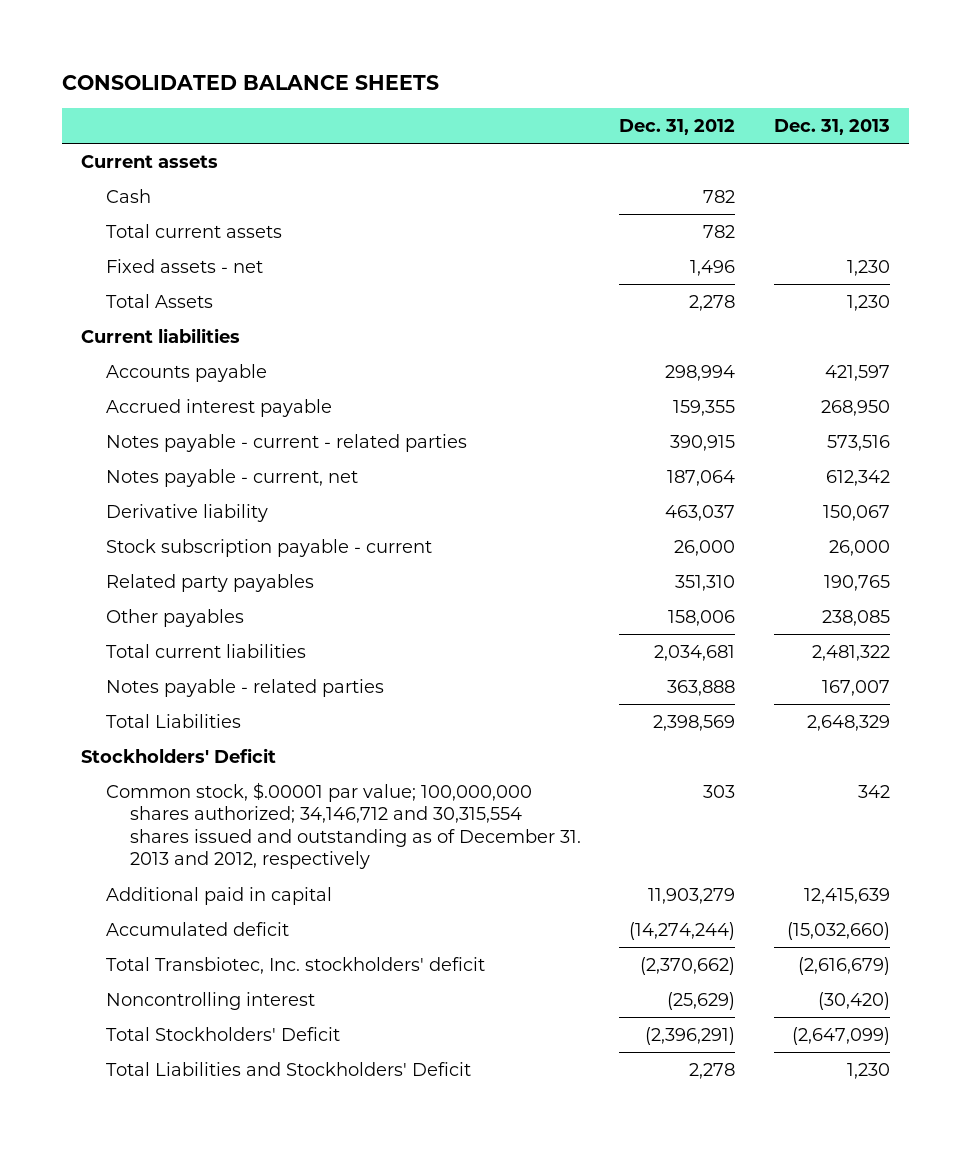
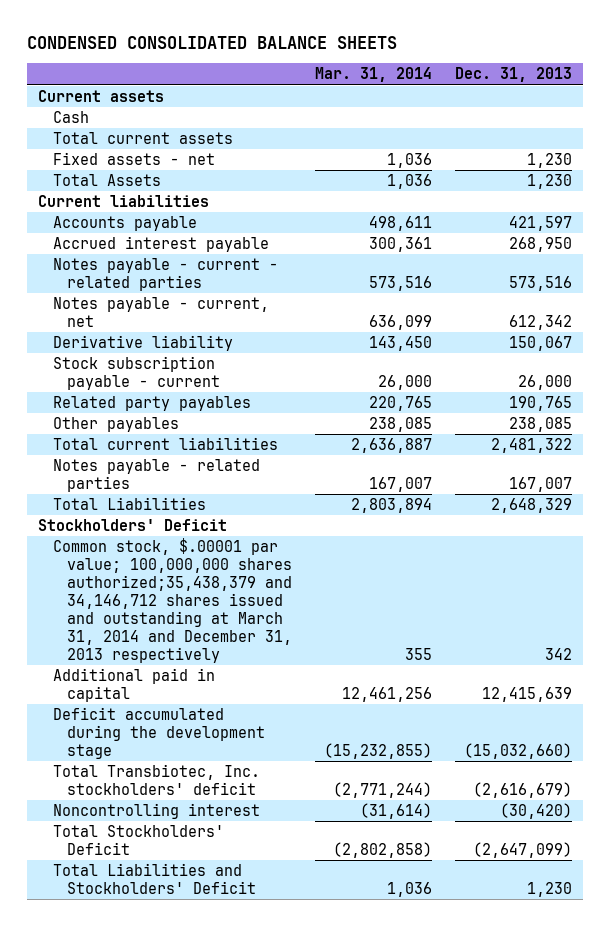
[62,75,440,91] CONSOLIDATED BALANCE SHEETS -> [27,36,398,50] CONDENSED CONSOLIDATED BALANCE SHEETS
[619,118,736,135] Dec. 31, 2012 -> none
none -> [314,67,432,83] Mar. 31, 2014
[105,781,582,870] Common stock, $.00001 par value; 100,000,000 shares authorized; 34,146,712 and 30,315,554 shares issued and outstanding as of December 31. 2013 and 2012, respectively -> [52,537,293,663] Common stock, $.00001 par value; 100,000,000 shares authorized;35,438,379 and 34,146,712 shares issued and outstanding at March 31, 2014 and December 31, 2013 respectively
[105,921,289,936] Accumulated deficit -> [52,706,266,759] Deficit accumulated during the development stage

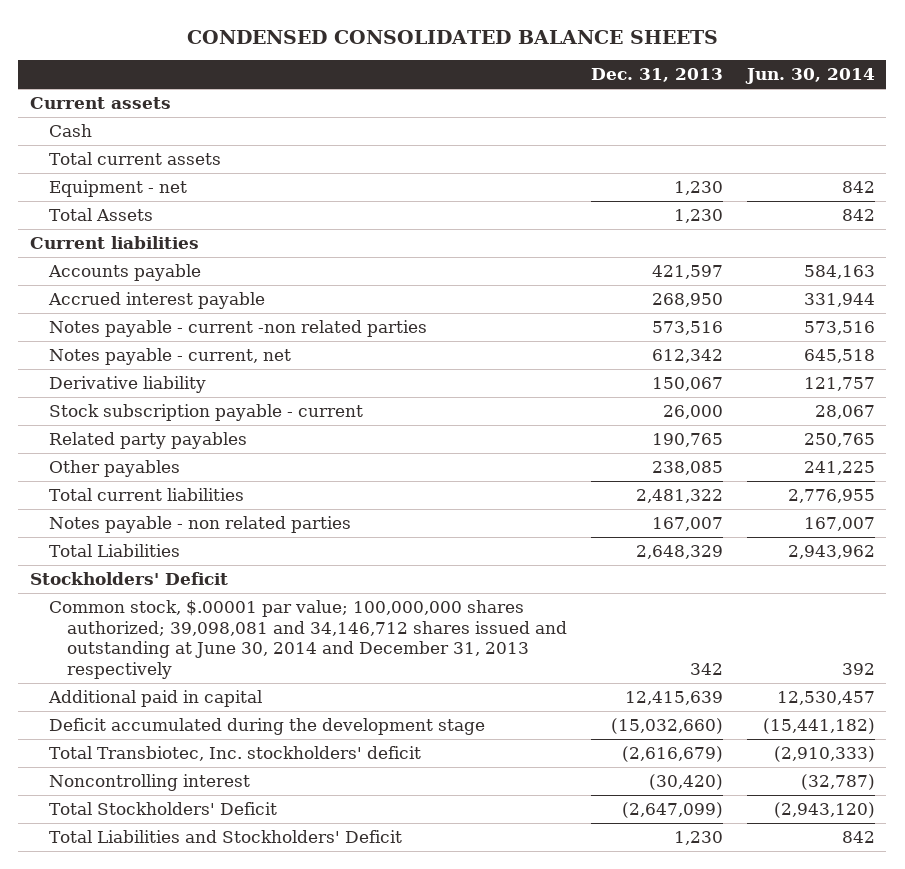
[314,67,432,83] Mar. 31, 2014 -> none
none -> [744,68,875,85] Jun. 30, 2014
[52,151,215,165] Fixed assets - net -> [48,179,187,197] Equipment - net
[52,257,278,291] Notes payable - current - related parties -> [48,319,427,337] Notes payable - current -non related parties
[52,458,260,492] Notes payable - related parties -> [48,515,351,533] Notes payable - non related parties
[52,537,293,663] Common stock, $.00001 par value; 100,000,000 shares authorized;35,438,379 and 34,146,712 shares issued and outstanding at March 31, 2014 and December 31, 2013 respectively -> [48,599,568,680] Common stock, $.00001 par value; 100,000,000 shares authorized; 39,098,081 and 34,146,712 shares issued and outstanding at June 30, 2014 and December 31, 2013 respectively

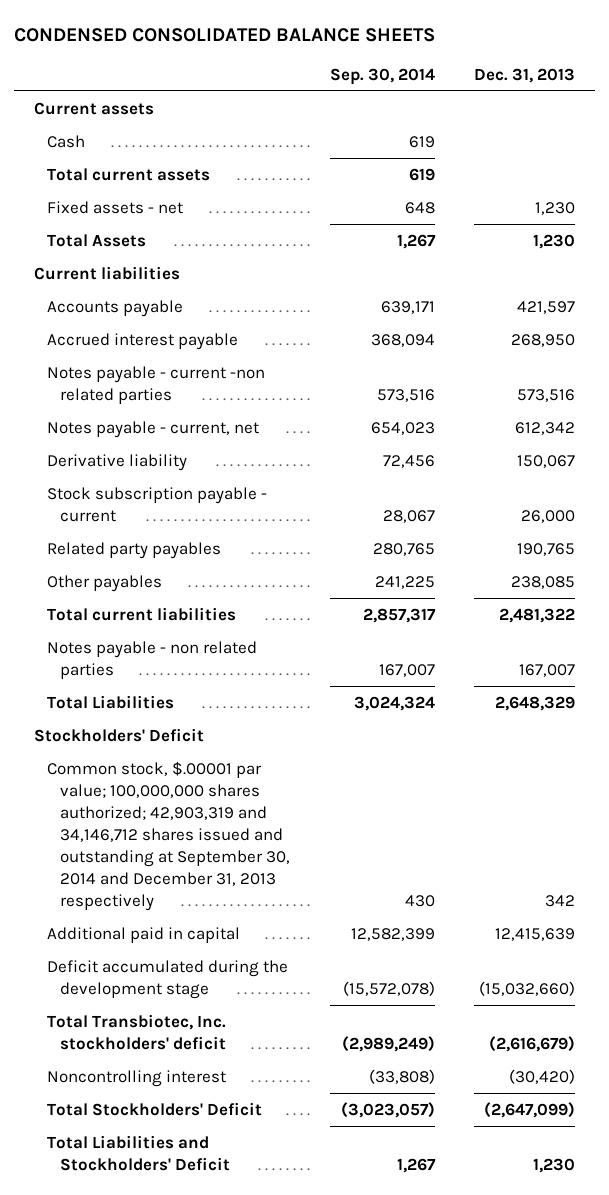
[744,68,875,85] Jun. 30, 2014 -> none
none -> [329,67,435,85] Sep. 30, 2014
[48,179,187,197] Equipment - net -> [47,200,184,214] Fixed assets - net
[48,599,568,680] Common stock, $.00001 par value; 100,000,000 shares authorized; 39,098,081 and 34,146,712 shares issued and outstanding at June 30, 2014 and December 31, 2013 respectively -> [47,760,291,911] Common stock, $.00001 par value; 100,000,000 shares authorized; 42,903,319 and 34,146,712 shares issued and outstanding at September 30, 2014 and December 31, 2013 respectively

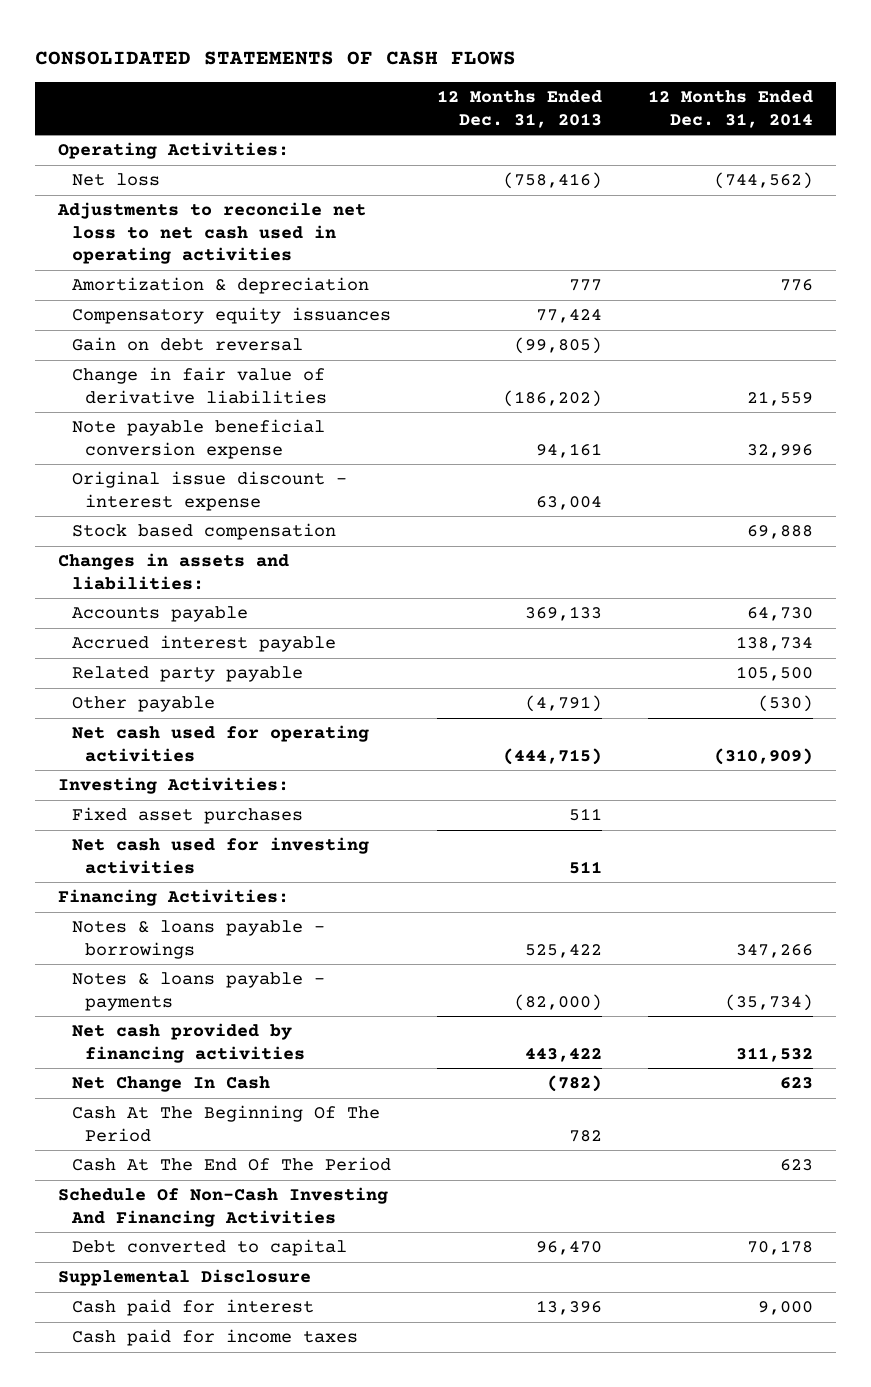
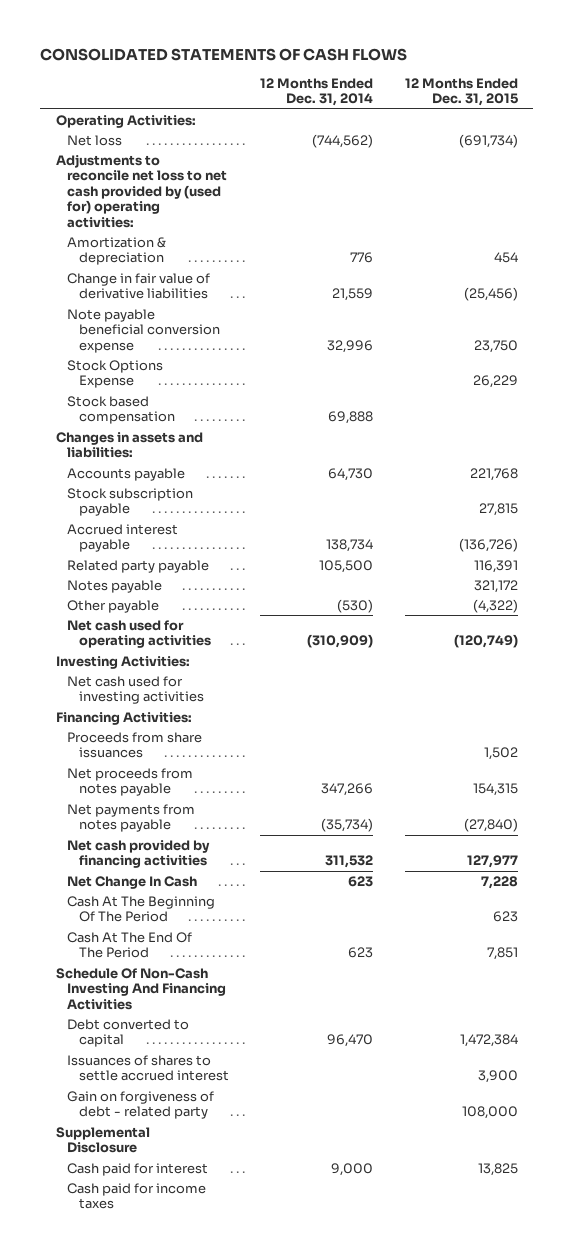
[436,90,602,128] 12 Months Ended Dec. 31, 2013 -> none
none -> [404,77,518,107] 12 Months Ended Dec. 31, 2015
[57,202,367,265] Adjustments to reconcile net loss to net cash used in operating activities -> [55,153,228,228] Adjustments to reconcile net loss to net cash provided by (used for) operating activities:
[71,307,391,325] Compensatory equity issuances -> none
[71,337,303,352] Gain on debt reversal -> none
[71,471,347,511] Original issue discount - interest expense -> none
none -> [67,359,164,389] Stock Options Expense
none -> [67,487,194,517] Stock subscription payable
none -> [67,579,163,593] Notes payable
[71,807,303,825] Fixed asset purchases -> none
none -> [67,731,203,759] Proceeds from share issuances
[71,920,325,959] Notes & loans payable - borrowings -> [67,767,194,797] Net proceeds from notes payable
[71,972,325,1011] Notes & loans payable - payments -> [67,803,196,833] Net payments from notes payable
[747,1240,814,1256] 70,178 -> [327,1034,374,1048] 96,470
none -> [67,1054,230,1082] Issuances of shares to settle accrued interest
none -> [67,1090,215,1120] Gain on forgiveness of debt - related party

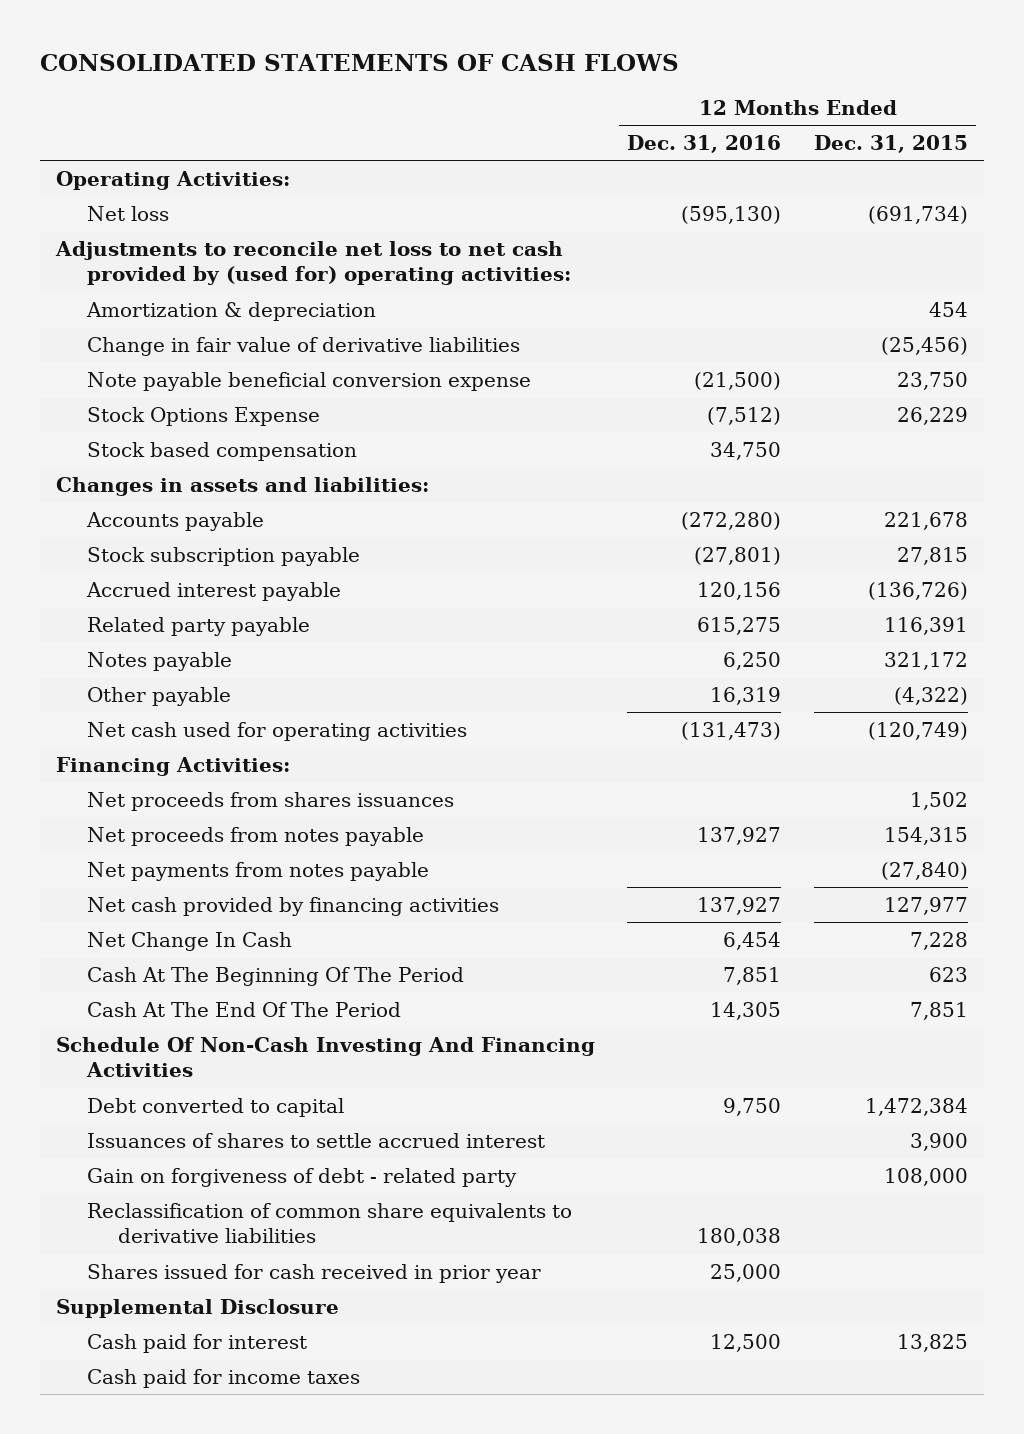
[260,77,374,107] 12 Months Ended Dec. 31, 2014 -> none
none -> [627,135,782,154] Dec. 31, 2016
[469,467,518,481] 221,768 -> [883,511,968,530] 221,678
[55,655,190,669] Investing Activities: -> none
[67,675,205,705] Net cash used for investing activities -> none
[67,731,203,759] Proceeds from share issuances -> [86,791,454,811] Net proceeds from shares issuances
none -> [86,1202,572,1244] Reclassification of common share equivalents to derivative liabilities
none -> [86,1263,541,1283] Shares issued for cash received in prior year

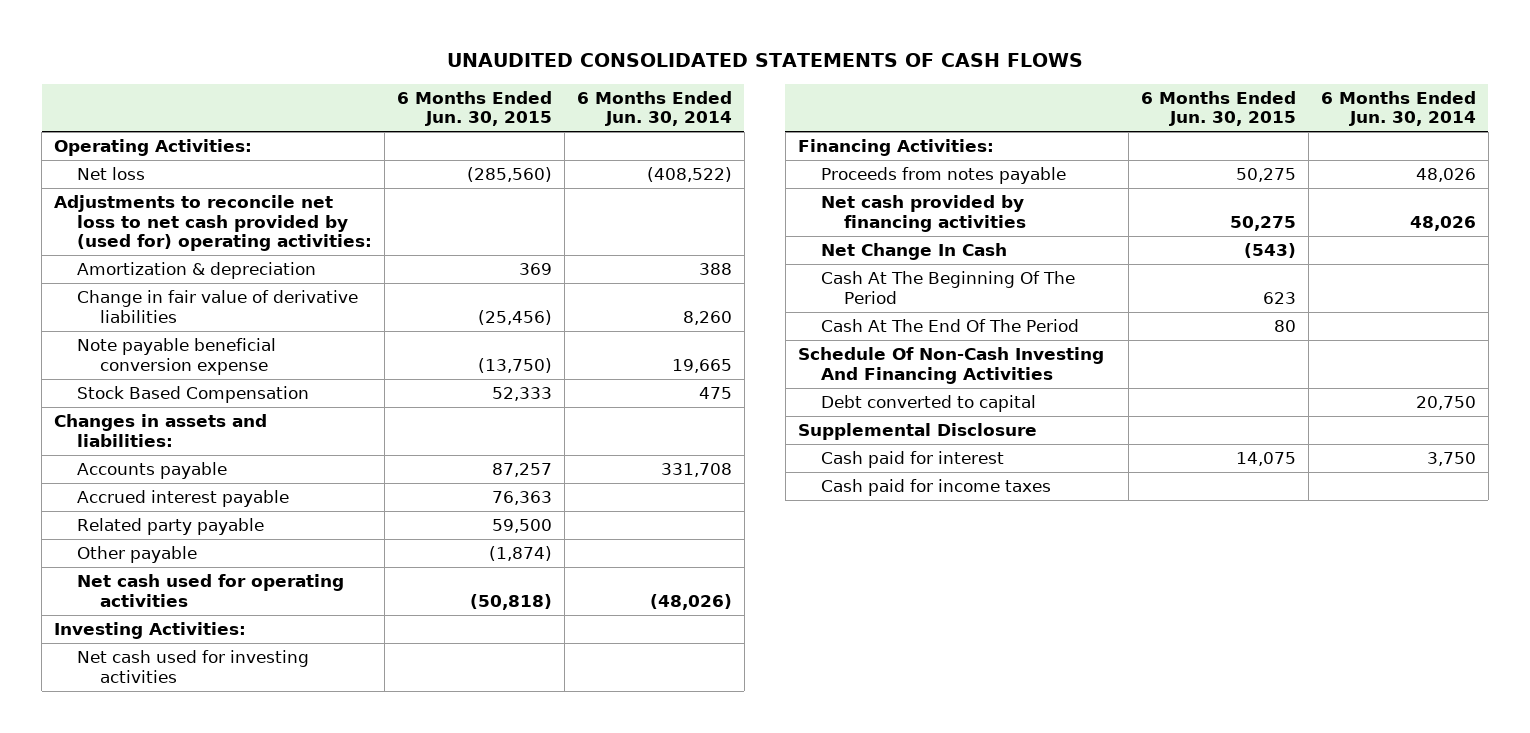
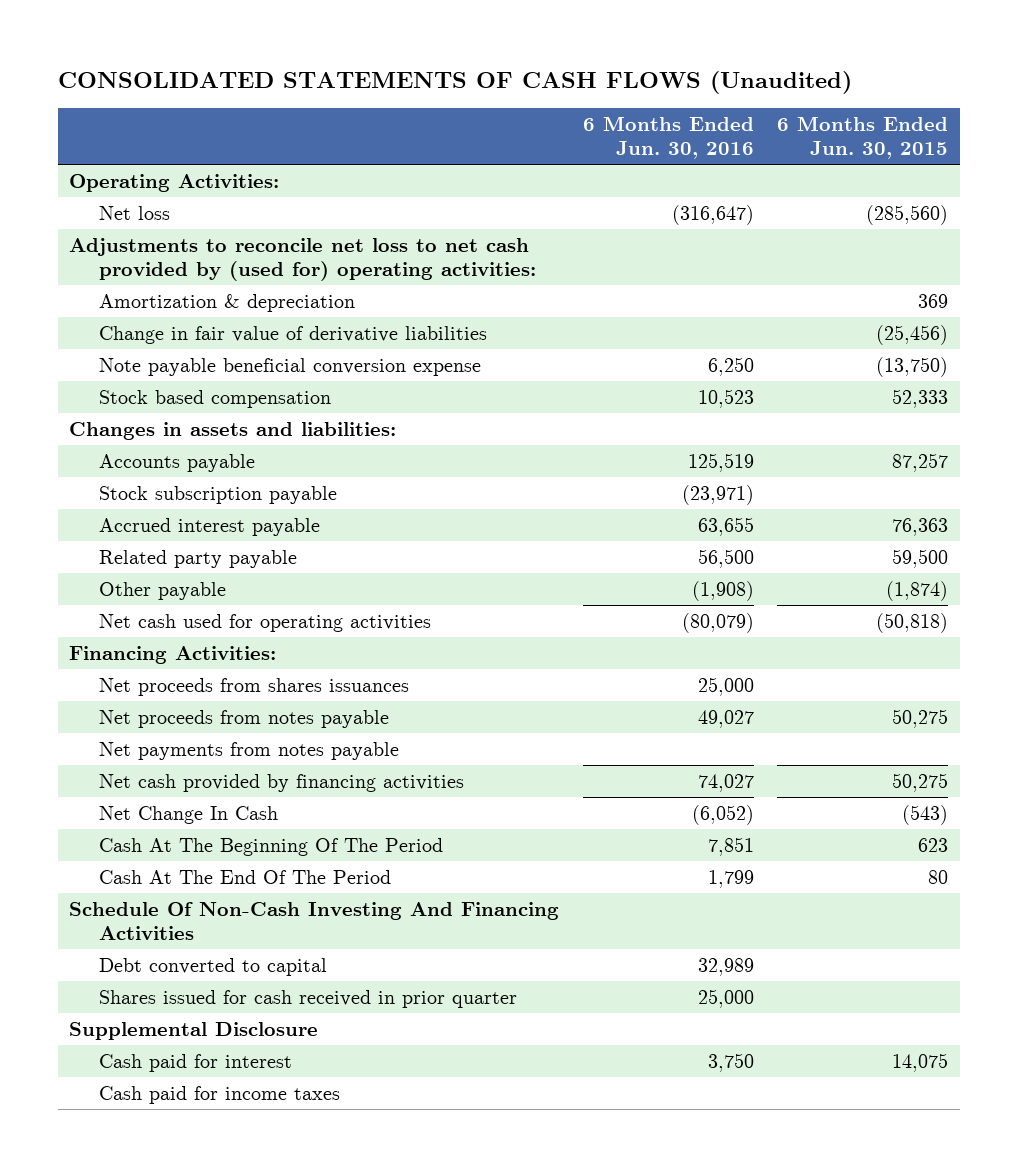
[446,53,1083,68] UNAUDITED CONSOLIDATED STATEMENTS OF CASH FLOWS -> [57,71,852,95] CONSOLIDATED STATEMENTS OF CASH FLOWS (Unaudited)
[576,90,732,127] 6 Months Ended Jun. 30, 2014 -> none
none -> [582,116,754,159] 6 Months Ended Jun. 30, 2016
[76,386,309,404] Stock Based Compensation -> [98,389,331,408] Stock based compensation
none -> [98,485,337,504] Stock subscription payable
[54,622,247,640] Investing Activities: -> none
[76,650,309,683] Net cash used for investing activities -> none
none -> [98,677,409,696] Net proceeds from shares issuances
[820,167,1066,185] Proceeds from notes payable -> [98,709,389,728] Net proceeds from notes payable
none -> [98,741,399,760] Net payments from notes payable
none -> [98,989,517,1008] Shares issued for cash received in prior quarter

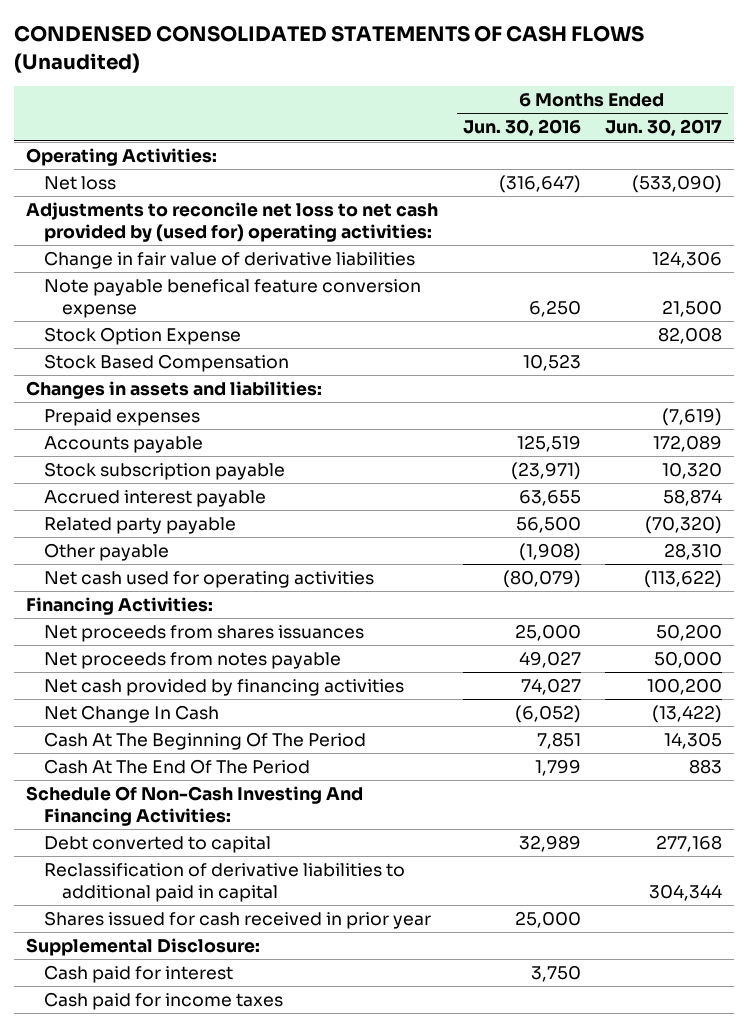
[57,71,852,95] CONSOLIDATED STATEMENTS OF CASH FLOWS (Unaudited) -> [14,25,645,73] CONDENSED CONSOLIDATED STATEMENTS OF CASH FLOWS (Unaudited)
[776,116,948,159] 6 Months Ended Jun. 30, 2015 -> none
none -> [604,119,722,137] Jun. 30, 2017
[98,293,355,312] Amortization & depreciation -> none
[98,357,481,376] Note payable beneficial conversion expense -> [44,279,422,318] Note payable benefical feature conversion expense
none -> [44,327,242,346] Stock Option Expense
[98,389,331,408] Stock based compensation -> [44,354,290,373] Stock Based Compensation
none -> [44,409,201,427] Prepaid expenses
[98,741,399,760] Net payments from notes payable -> none
[69,901,560,940] Schedule Of Non-Cash Investing And Financing Activities -> [26,786,364,826] Schedule Of Non-Cash Investing And Financing Activities:
none -> [44,863,406,902] Reclassification of derivative liabilities to additional paid in capital
[98,989,517,1008] Shares issued for cash received in prior quarter -> [44,911,432,930] Shares issued for cash received in prior year
[69,1021,319,1040] Supplemental Disclosure -> [26,938,261,957] Supplemental Disclosure:

